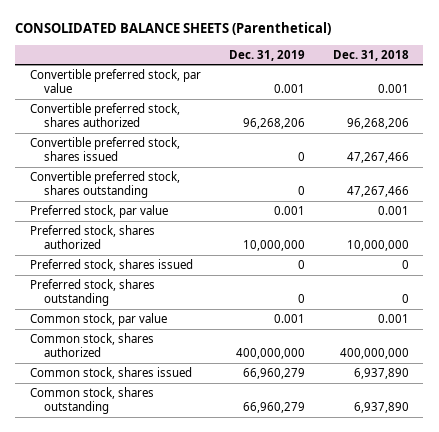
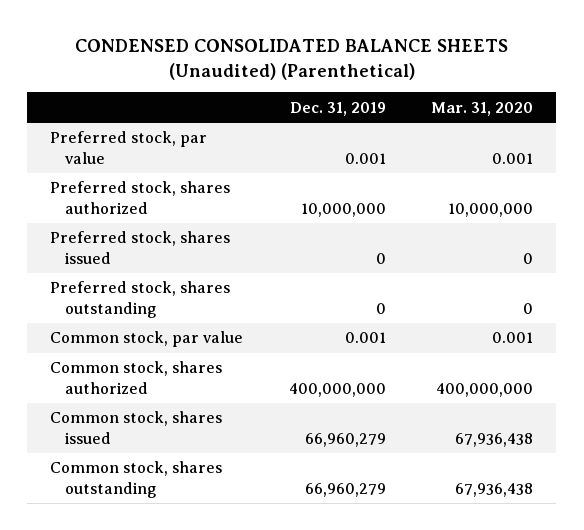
[15,22,332,36] CONSOLIDATED BALANCE SHEETS (Parenthetical) -> [74,38,508,80] CONDENSED CONSOLIDATED BALANCE SHEETS (Unaudited) (Parenthetical)
[333,49,410,61] Dec. 31, 2018 -> none
none -> [431,101,534,116] Mar. 31, 2020
[29,68,201,94] Convertible preferred stock, par value -> none
[29,102,180,128] Convertible preferred stock, shares authorized -> none
[29,136,180,162] Convertible preferred stock, shares issued -> none
[29,170,180,199] Convertible preferred stock, shares outstanding -> none

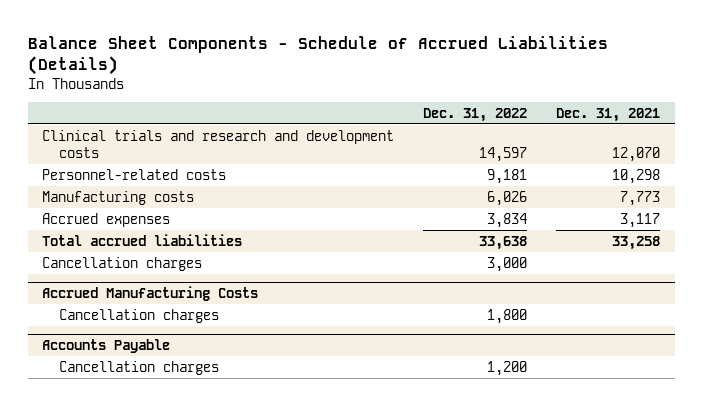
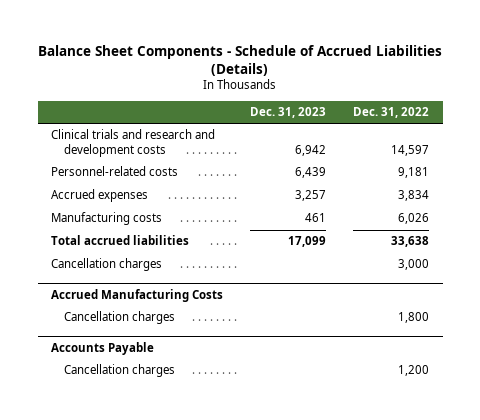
[556,107,661,122] Dec. 31, 2021 -> none
none -> [250,107,327,119] Dec. 31, 2023
[42,190,195,205] Manufacturing costs -> [51,212,163,226] Manufacturing costs

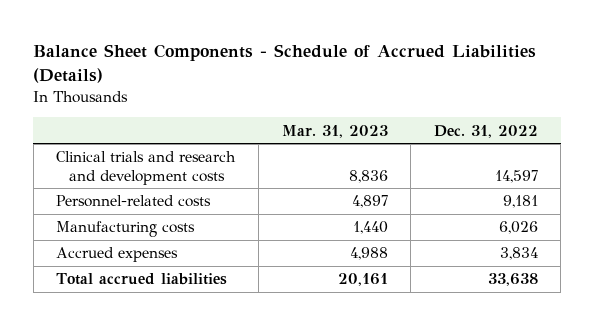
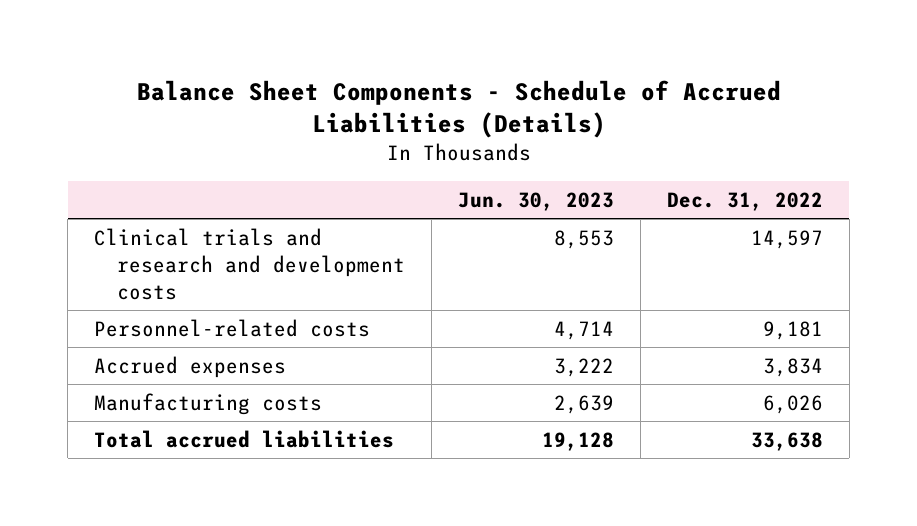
[281,124,388,138] Mar. 31, 2023 -> none
none -> [457,191,614,211] Jun. 30, 2023
[56,221,196,238] Manufacturing costs -> [94,392,323,415] Manufacturing costs

